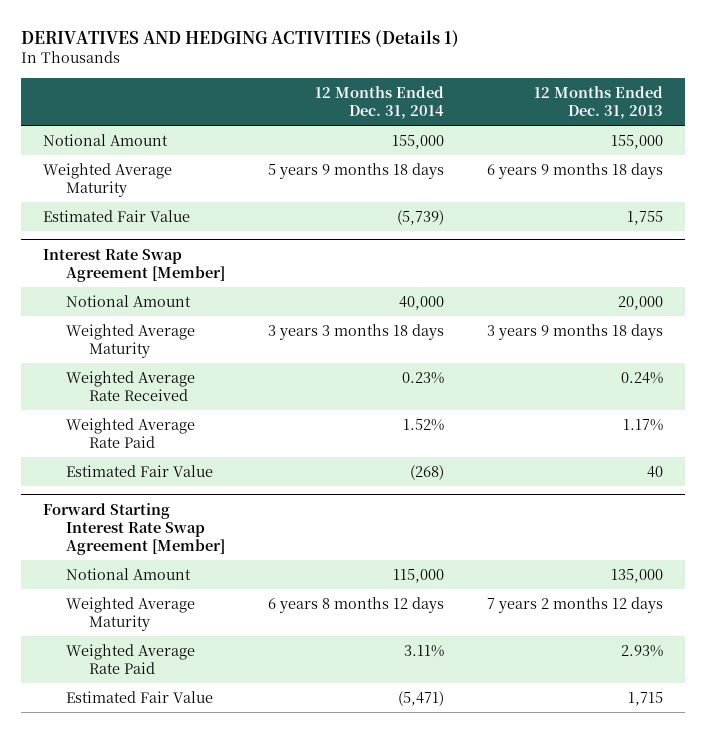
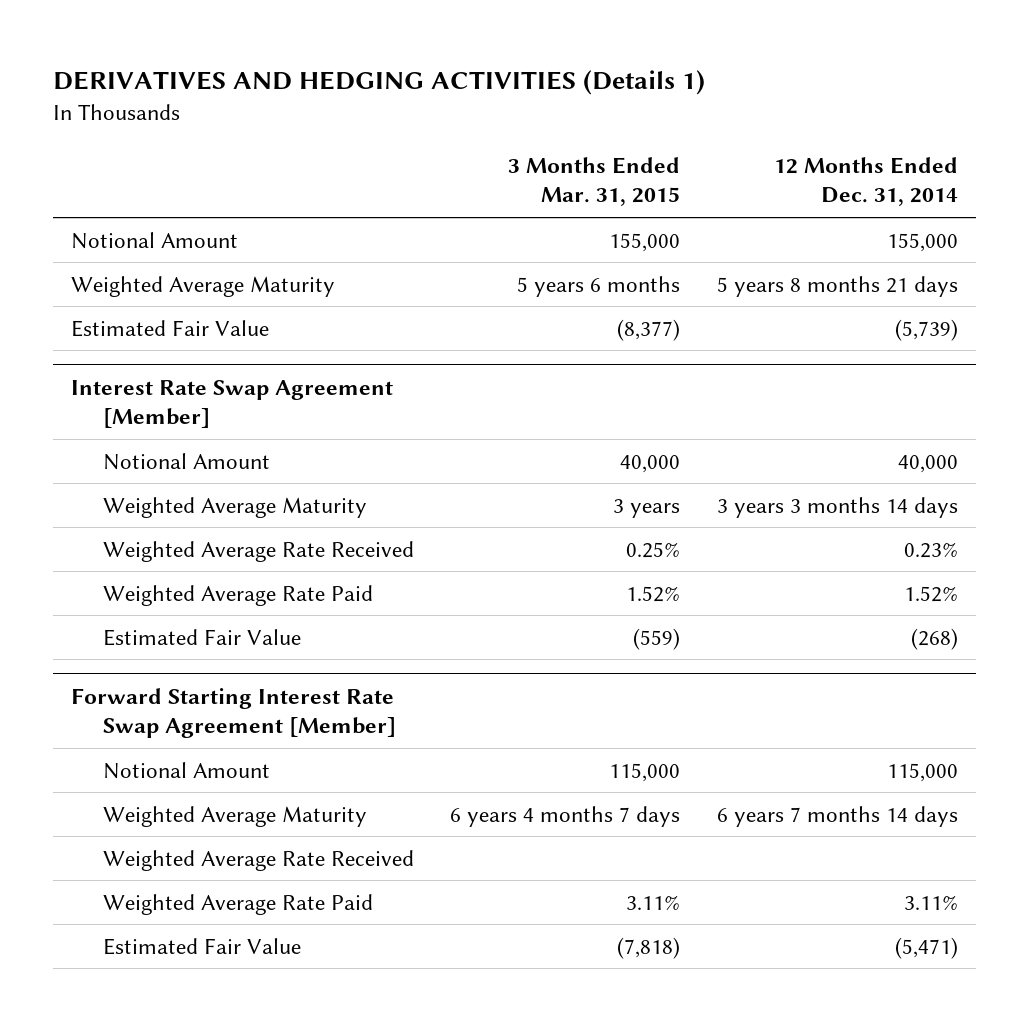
[534,85,664,119] 12 Months Ended Dec. 31, 2013 -> none
none -> [508,156,681,207] 3 Months Ended Mar. 31, 2015
[268,162,445,179] 5 years 9 months 18 days -> [716,275,958,297] 5 years 8 months 21 days
[268,323,445,340] 3 years 3 months 18 days -> [716,496,958,518] 3 years 3 months 14 days
[268,596,445,613] 6 years 8 months 12 days -> [716,805,958,827] 6 years 7 months 14 days
none -> [102,849,414,871] Weighted Average Rate Received

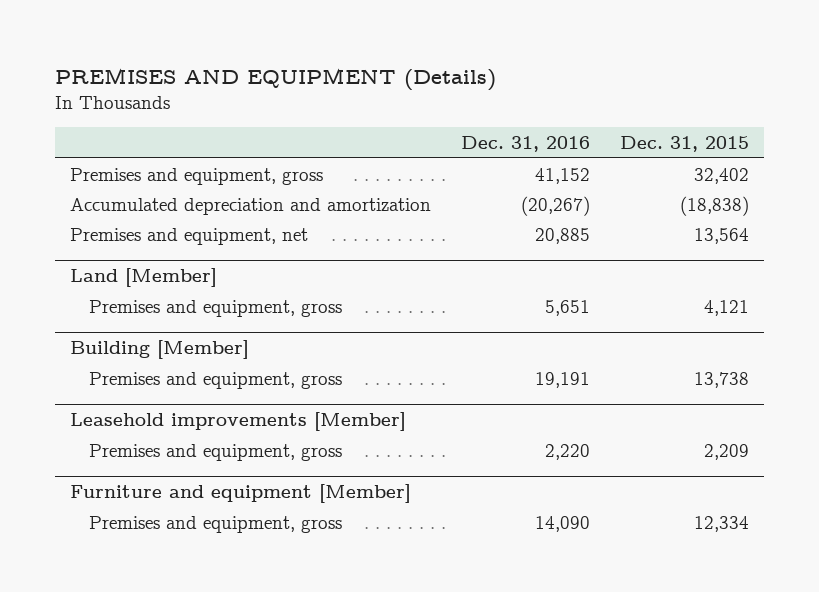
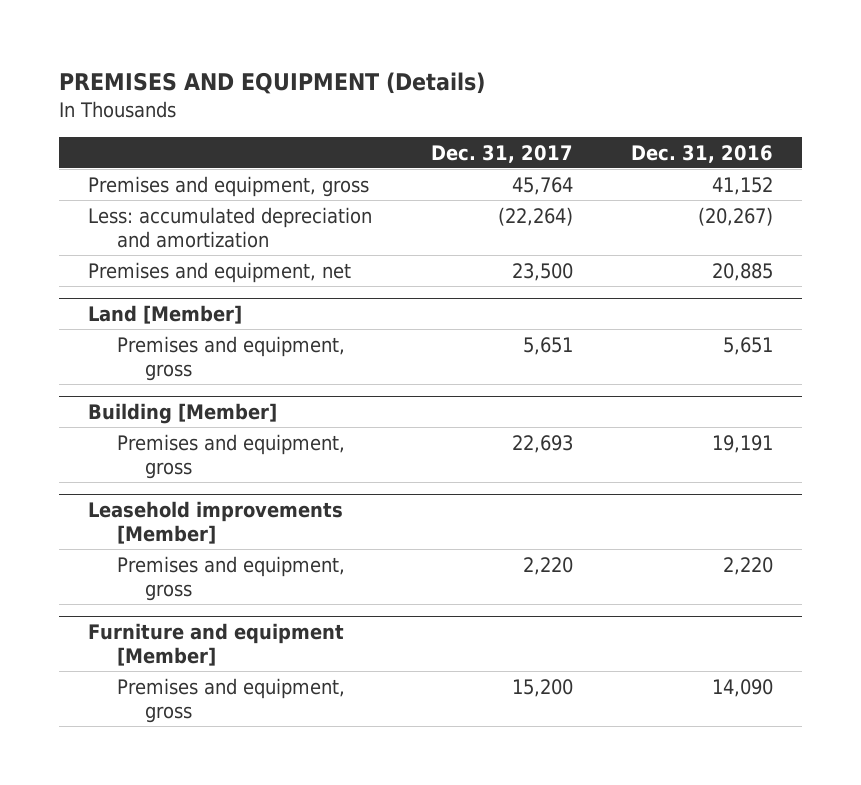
[619,135,749,152] Dec. 31, 2015 -> none
none -> [430,144,573,163] Dec. 31, 2017
[70,197,432,215] Accumulated depreciation and amortization -> [88,206,373,248] Less: accumulated depreciation and amortization

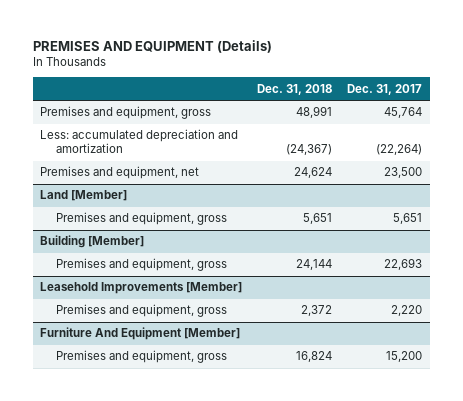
[631,144,774,163] Dec. 31, 2016 -> none
none -> [257,83,333,95] Dec. 31, 2018
[88,500,344,545] Leasehold improvements [Member] -> [40,282,243,295] Leasehold Improvements [Member]
[88,622,345,667] Furniture and equipment [Member] -> [40,327,241,341] Furniture And Equipment [Member]

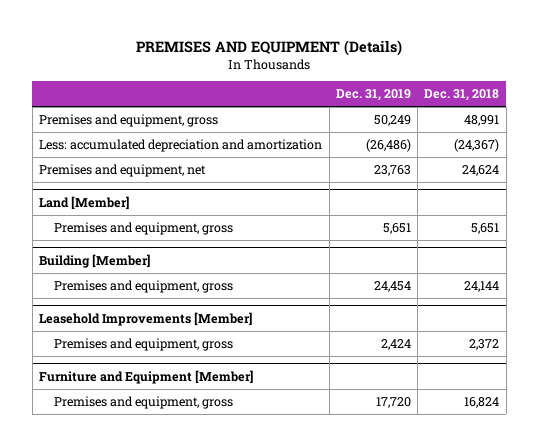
[347,83,423,95] Dec. 31, 2017 -> none
none -> [335,89,411,102] Dec. 31, 2019
[40,327,241,341] Furniture And Equipment [Member] -> [39,369,254,384] Furniture and Equipment [Member]

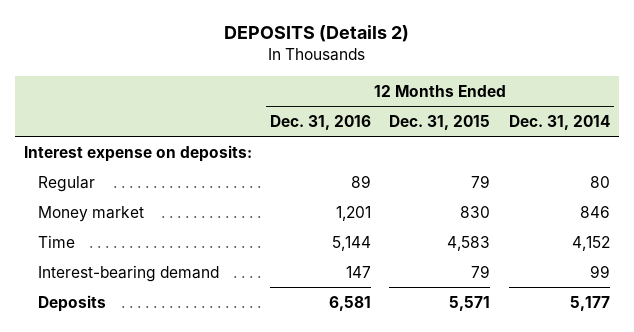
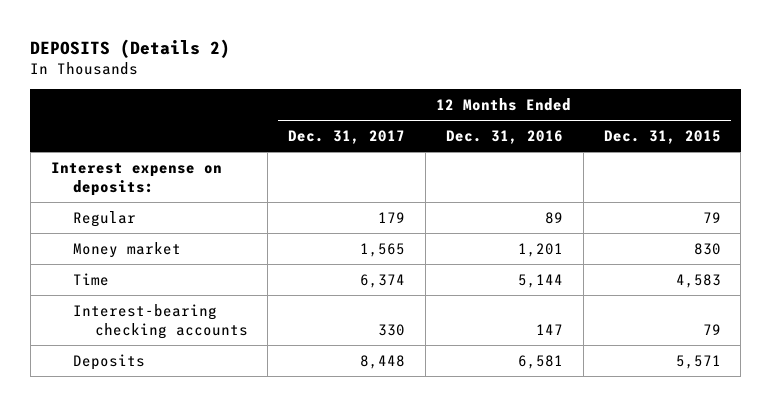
[508,114,610,130] Dec. 31, 2014 -> none
none -> [288,130,406,145] Dec. 31, 2017
[37,264,219,282] Interest-bearing demand -> [72,303,248,339] Interest-bearing checking accounts

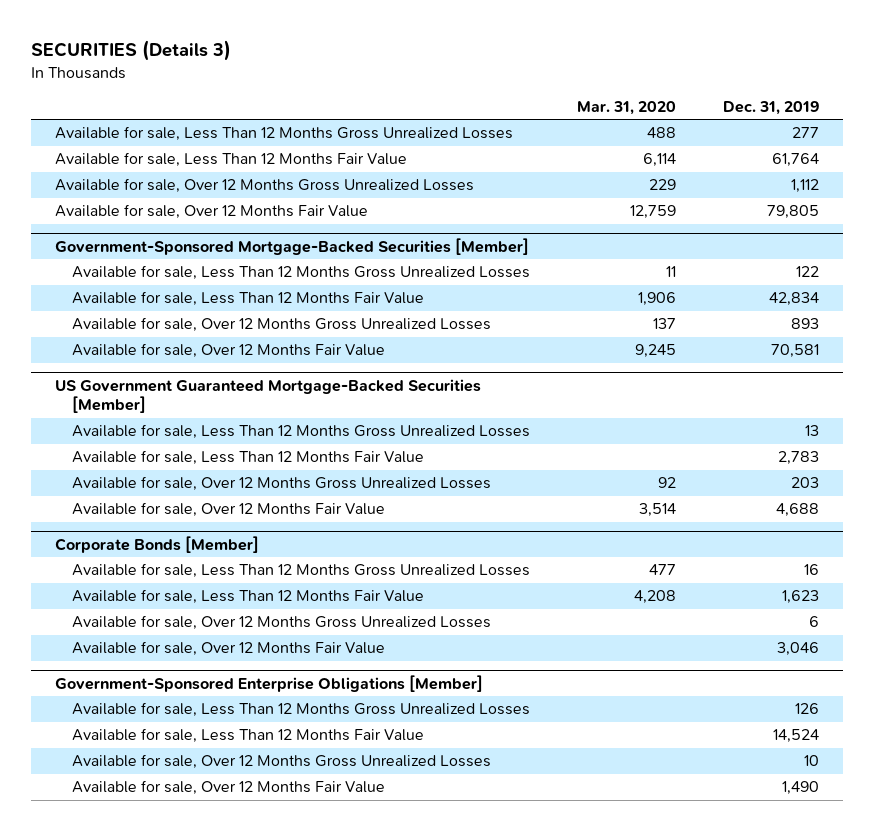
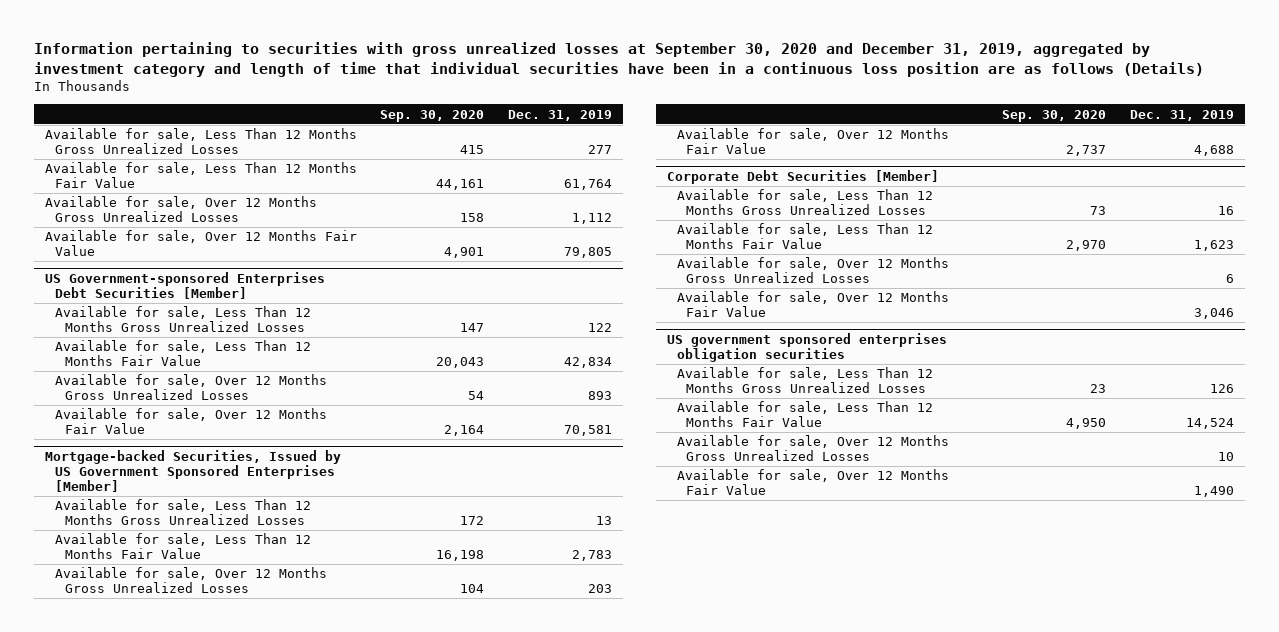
[31,40,232,62] SECURITIES (Details 3) -> [33,41,1204,77] Information pertaining to securities with gross unrealized losses at September 30, 2020 and December 31, 2019, aggregated by investment category and length of time that individual securities have been in a continuous loss position are as follows (Details)
[576,100,676,115] Mar. 31, 2020 -> none
none -> [380,109,485,122] Sep. 30, 2020
[55,237,530,255] Government-Sponsored Mortgage-Backed Securities [Member] -> [45,271,326,299] US Government-sponsored Enterprises Debt Securities [Member]
[55,378,482,414] US Government Guaranteed Mortgage-Backed Securities [Member] -> [45,449,342,492] Mortgage-backed Securities, Issued by US Government Sponsored Enterprises [Member]
[55,535,260,553] Corporate Bonds [Member] -> [667,169,940,184] Corporate Debt Securities [Member]
[55,674,484,692] Government-Sponsored Enterprise Obligations [Member] -> none
none -> [667,332,948,362] US government sponsored enterprises obligation securities

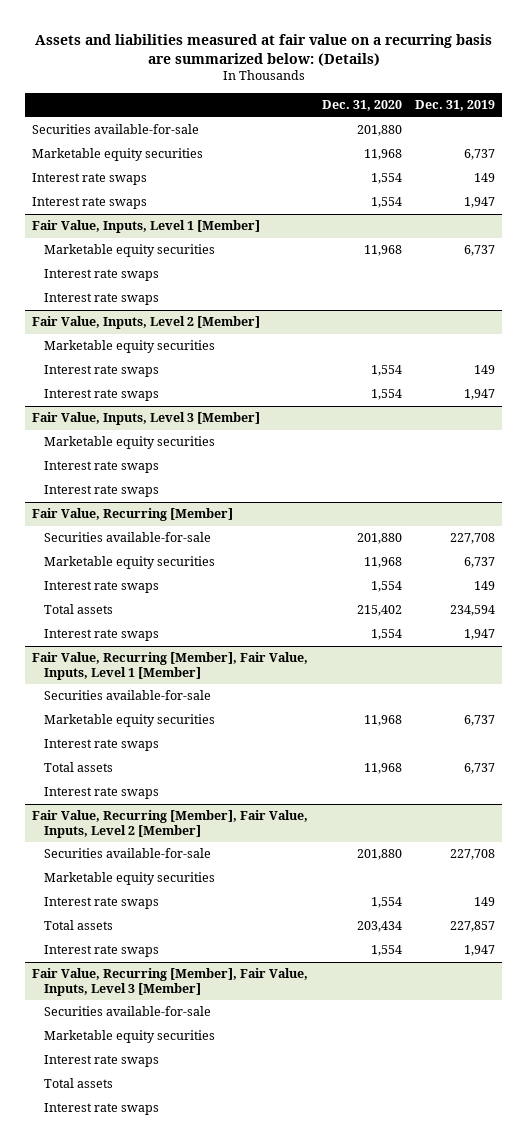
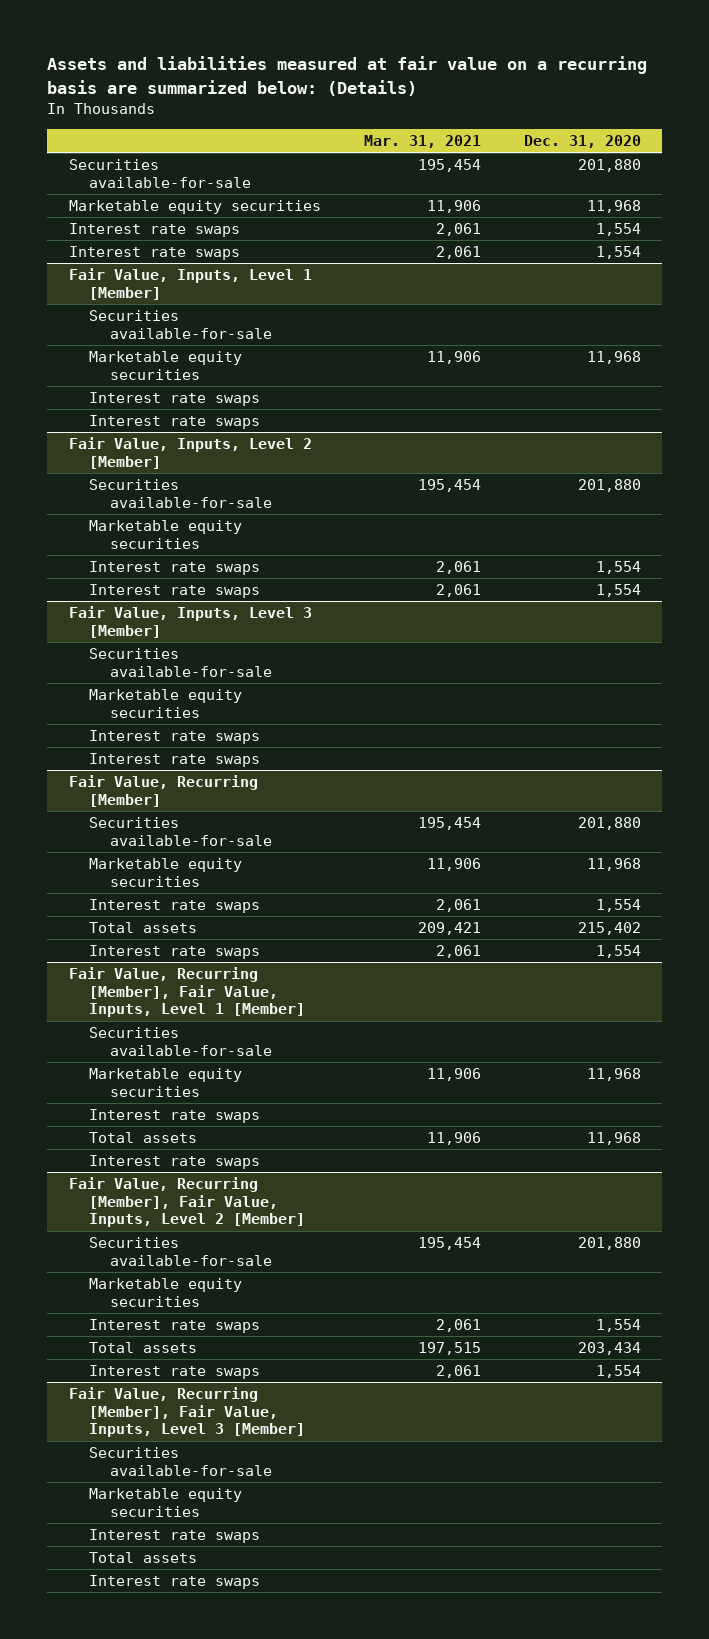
[415,100,496,112] Dec. 31, 2019 -> none
none -> [363,134,481,148] Mar. 31, 2021
none -> [89,310,272,339] Securities available-for-sale
none -> [89,479,272,508] Securities available-for-sale
none -> [89,648,272,677] Securities available-for-sale

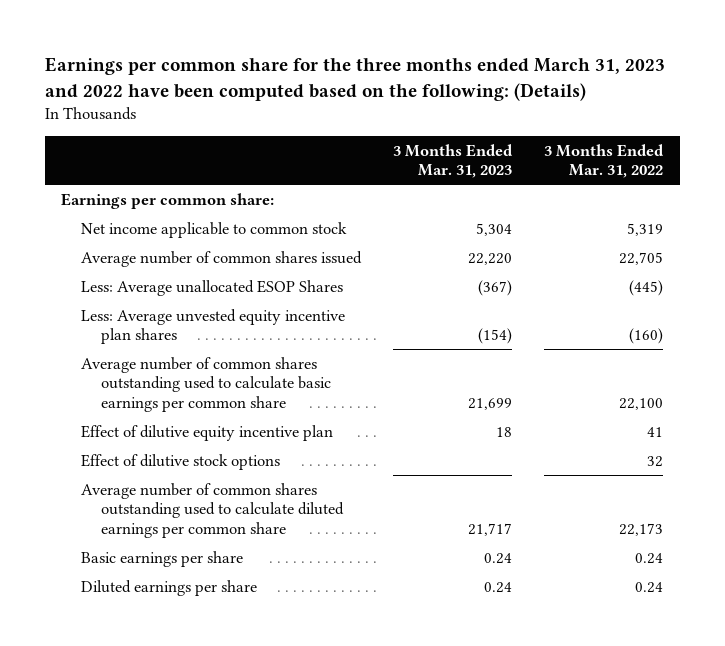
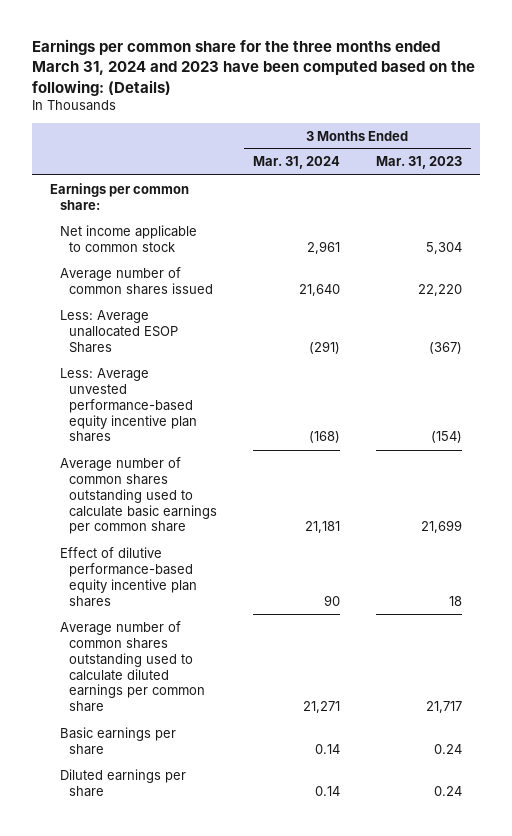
[44,56,665,101] Earnings per common share for the three months ended March 31, 2023 and 2022 have been computed based on the following: (Details) -> [32,39,476,96] Earnings per common share for the three months ended March 31, 2024 and 2023 have been computed based on the following: (Details)
[544,143,665,179] 3 Months Ended Mar. 31, 2022 -> none
none -> [252,156,340,170] Mar. 31, 2024
[80,308,345,345] Less: Average unvested equity incentive plan shares -> [59,367,197,443] Less: Average unvested performance-based equity incentive plan shares
[80,453,280,470] Effect of dilutive stock options -> none
[80,424,333,441] Effect of dilutive equity incentive plan -> [59,546,197,607] Effect of dilutive performance-based equity incentive plan shares

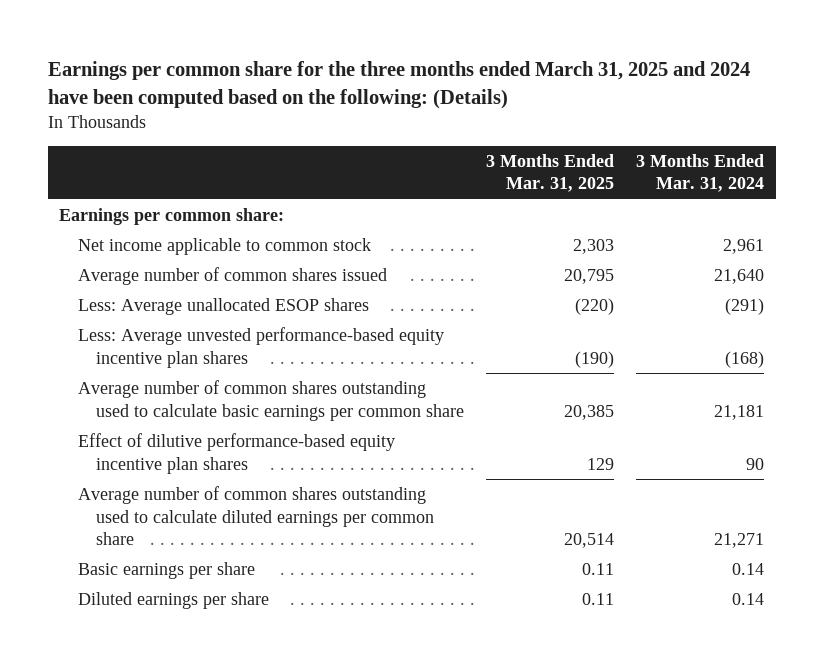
[32,39,476,96] Earnings per common share for the three months ended March 31, 2024 and 2023 have been computed based on the following: (Details) -> [48,60,751,109] Earnings per common share for the three months ended March 31, 2025 and 2024 have been computed based on the following: (Details)
[375,156,462,170] Mar. 31, 2023 -> none
none -> [486,153,615,193] 3 Months Ended Mar. 31, 2025
[59,309,178,353] Less: Average unallocated ESOP Shares -> [77,297,369,315] Less: Average unallocated ESOP shares

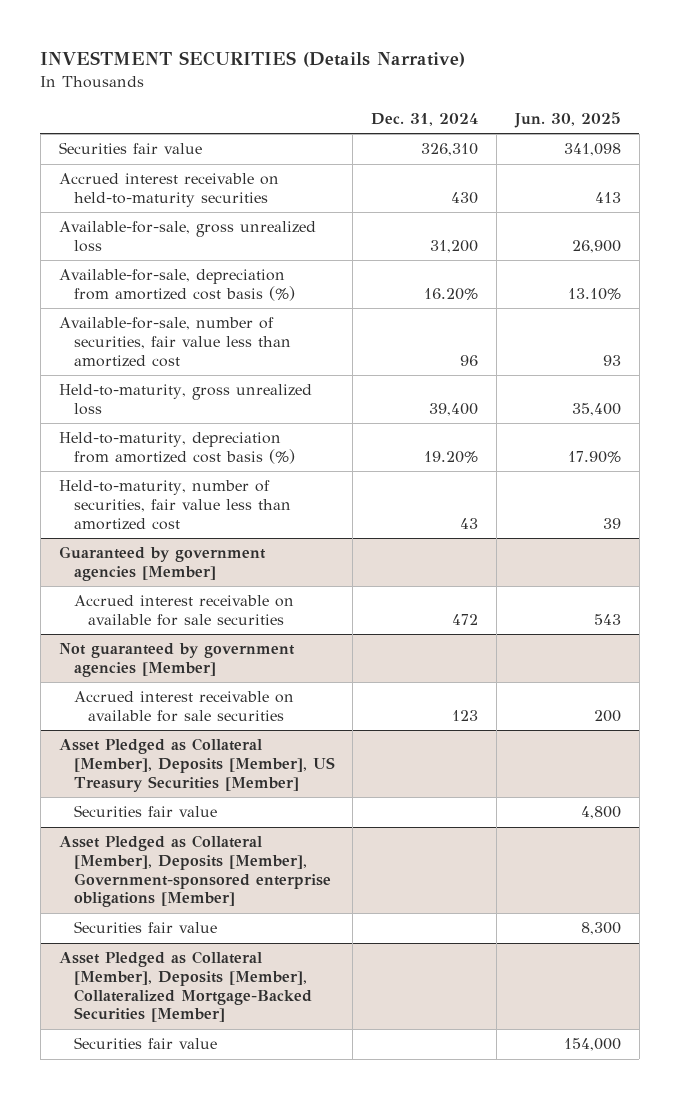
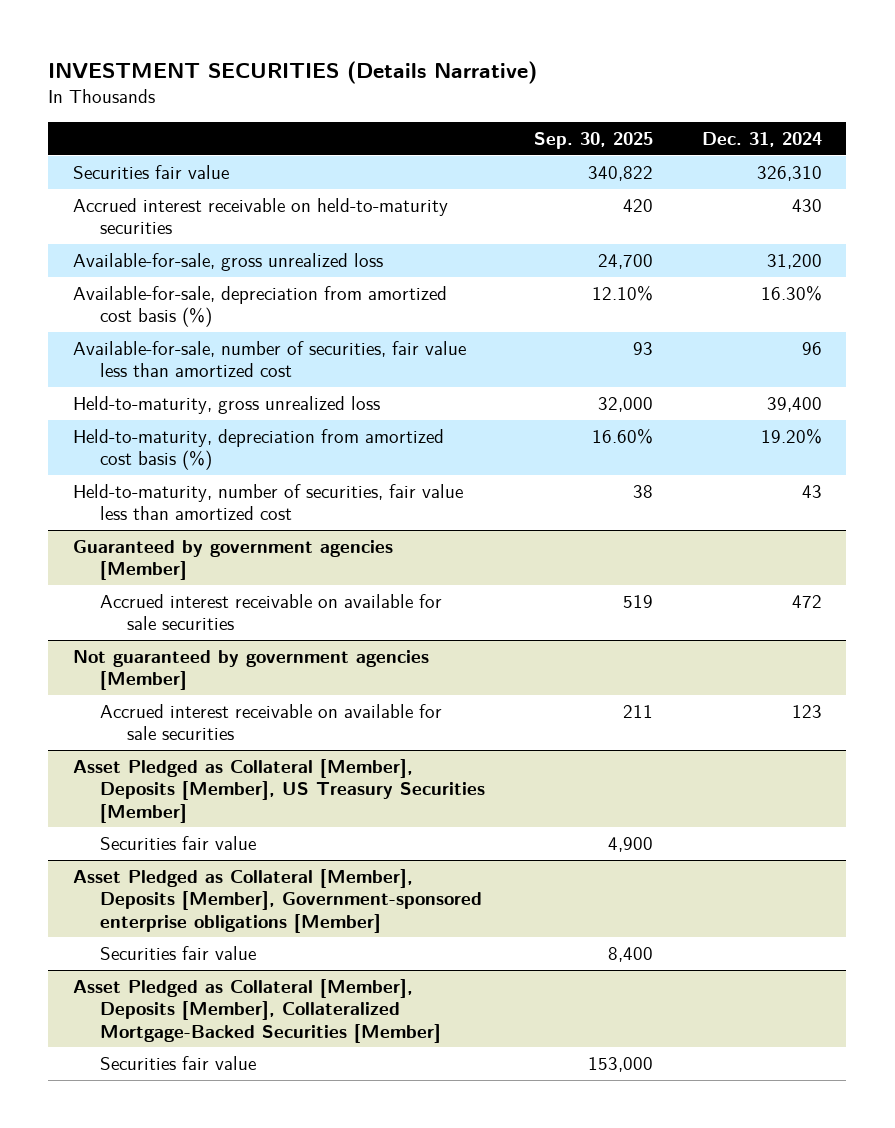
[513,111,621,128] Jun. 30, 2025 -> none
none -> [533,132,653,150] Sep. 30, 2025
[424,288,479,301] 16.20% -> [760,284,822,301] 16.30%

